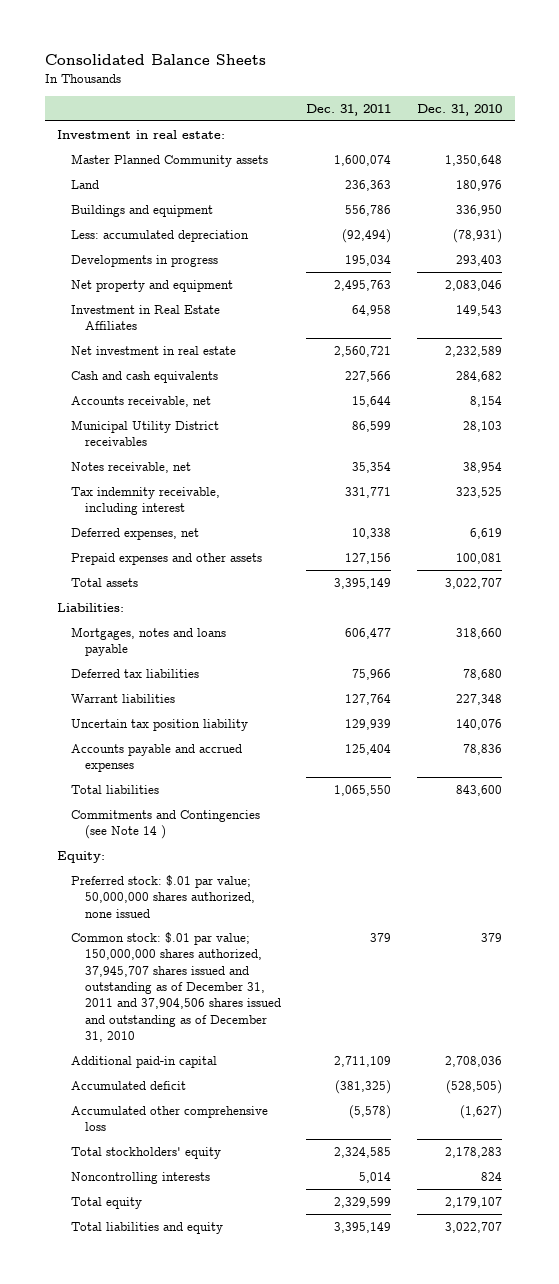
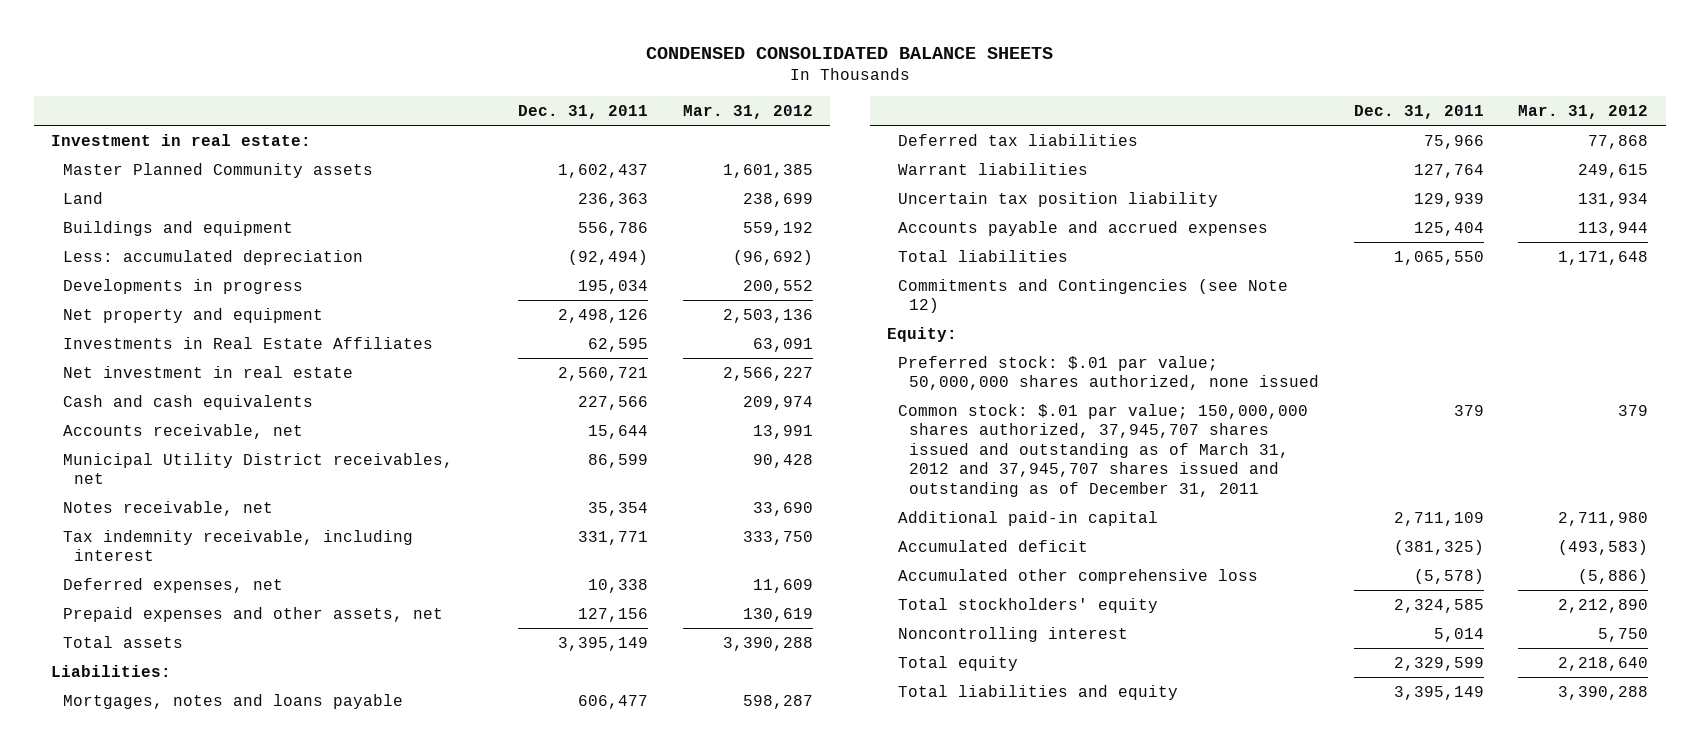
[44,54,266,66] Consolidated Balance Sheets -> [645,46,1053,59] CONDENSED CONSOLIDATED BALANCE SHEETS
[417,104,503,117] Dec. 31, 2010 -> none
none -> [682,104,813,119] Mar. 31, 2012
[334,154,392,166] 1,600,074 -> [558,163,649,178] 1,602,437
[334,279,392,291] 2,495,763 -> [558,308,649,323] 2,498,126
[71,304,221,331] Investment in Real Estate Affiliates -> [62,336,433,349] Investments in Real Estate Affiliates
[352,304,392,316] 64,958 -> [588,337,649,352] 62,595
[71,419,220,447] Municipal Utility District receivables -> [62,452,453,485] Municipal Utility District receivables, net
[71,552,263,565] Prepaid expenses and other assets -> [62,606,443,622] Prepaid expenses and other assets, net
[71,809,261,840] Commitments and Contingencies (see Note 14 ) -> [898,278,1289,314] Commitments and Contingencies (see Note 12)
[71,931,281,1043] Common stock: $.01 par value; 150,000,000 shares authorized, 37,945,707 shares issued and outstanding as of December 31, 2011 and 37,904,506 shares issued and outstanding as of December 31, 2010 -> [898,403,1309,497] Common stock: $.01 par value; 150,000,000 shares authorized, 37,945,707 shares issued and outstanding as of March 31, 2012 and 37,945,707 shares issued and outstanding as of December 31, 2011
[71,1171,211,1184] Noncontrolling interests -> [898,626,1129,642] Noncontrolling interest

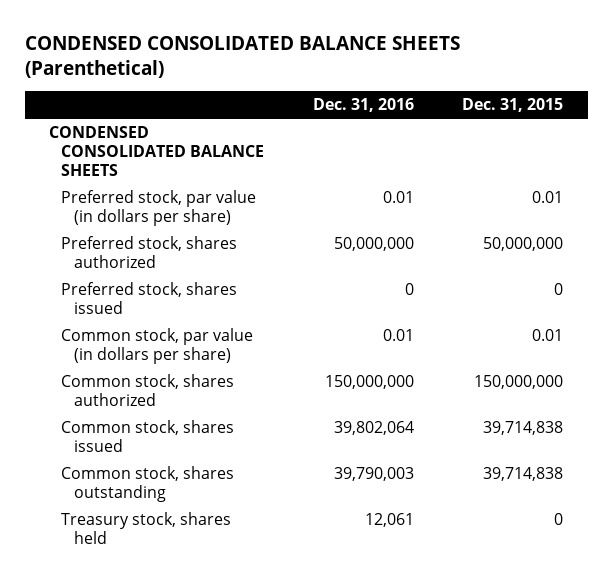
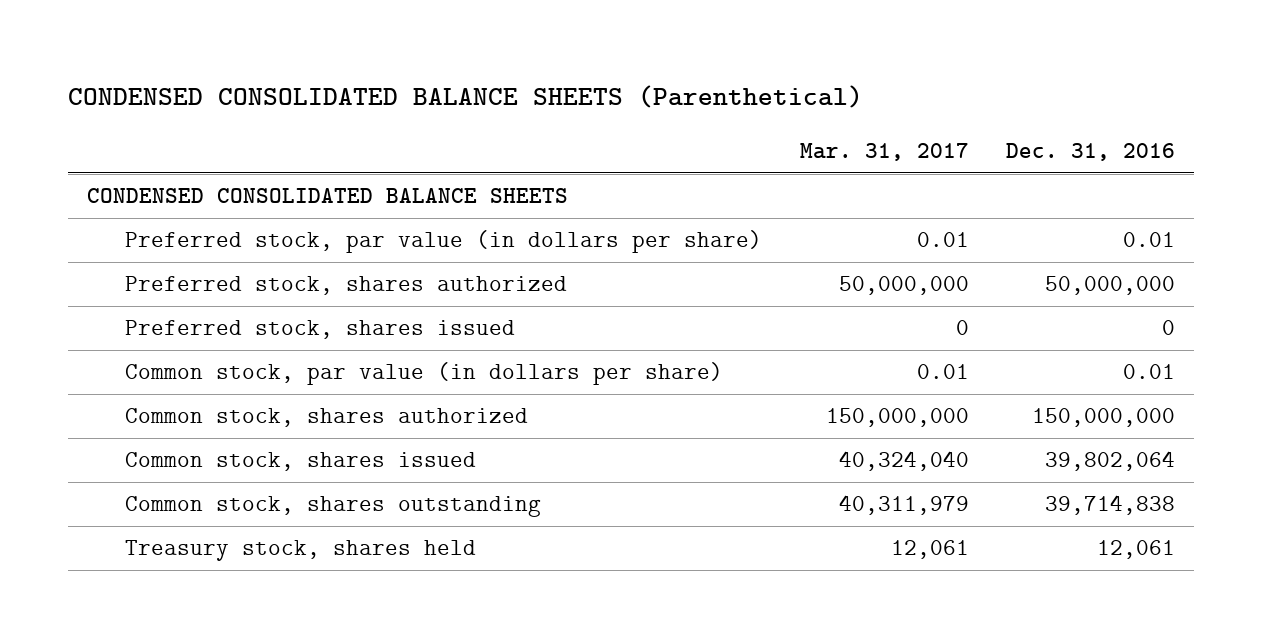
[462,98,564,113] Dec. 31, 2015 -> none
none -> [799,143,969,162] Mar. 31, 2017
[333,467,414,482] 39,790,003 -> [1045,495,1176,516] 39,714,838

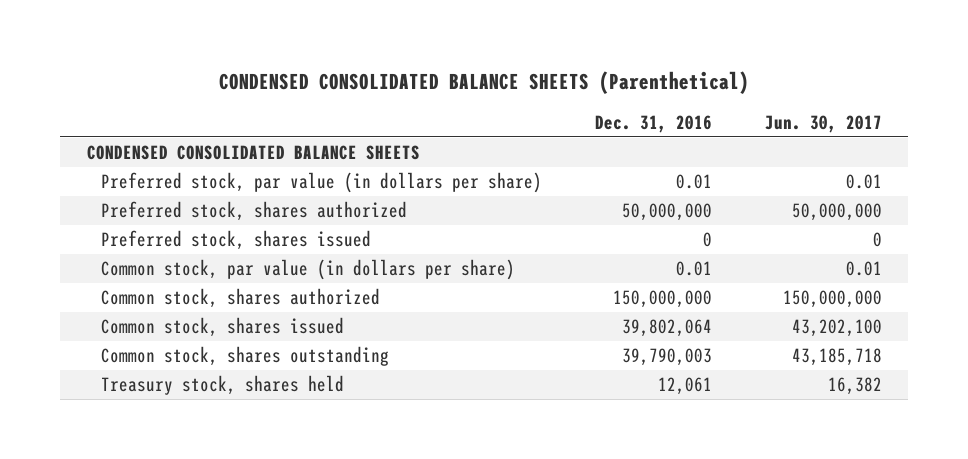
[799,143,969,162] Mar. 31, 2017 -> none
none -> [764,115,882,134] Jun. 30, 2017
[1045,495,1176,516] 39,714,838 -> [621,347,712,366] 39,790,003

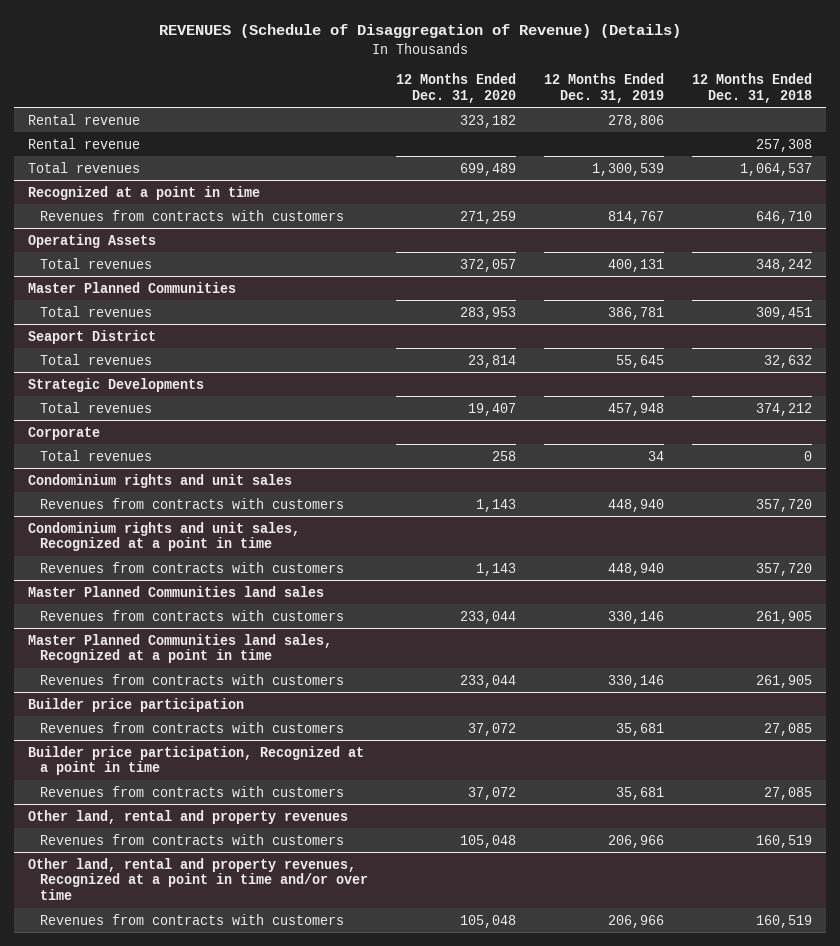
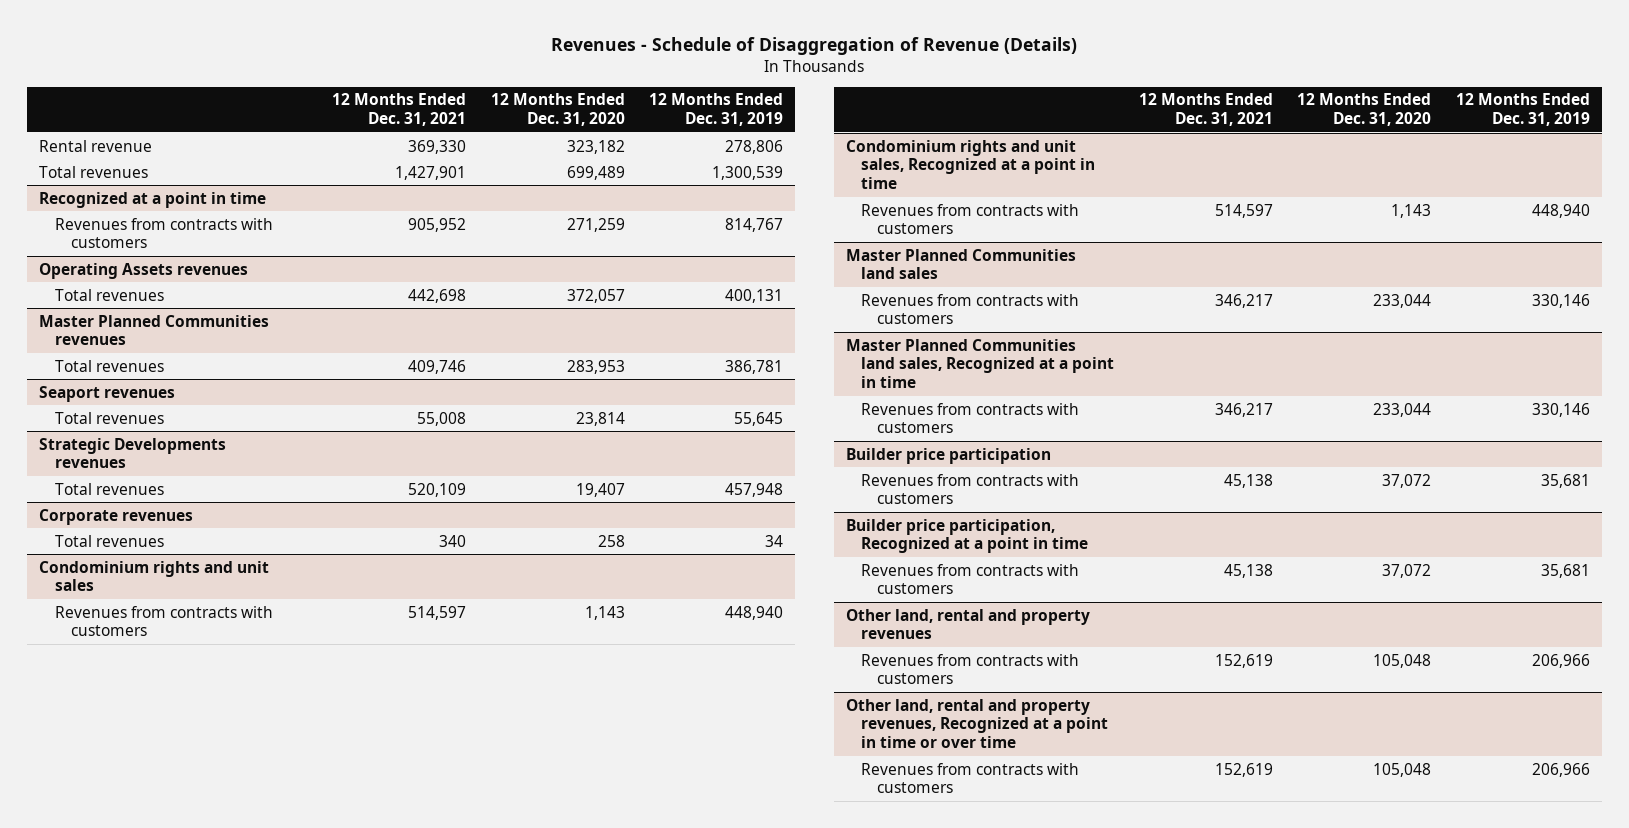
[158,24,681,39] REVENUES (Schedule of Disaggregation of Revenue) (Details) -> [551,36,1078,55] Revenues - Schedule of Disaggregation of Revenue (Details)
[691,73,812,103] 12 Months Ended Dec. 31, 2018 -> none
none -> [332,93,467,127] 12 Months Ended Dec. 31, 2021
[28,137,141,149] Rental revenue -> none
[28,233,157,248] Operating Assets -> [39,262,249,279] Operating Assets revenues
[28,281,237,293] Master Planned Communities -> [39,314,270,346] Master Planned Communities revenues
[28,329,157,344] Seaport District -> [39,385,176,402] Seaport revenues
[28,377,205,392] Strategic Developments -> [39,437,227,469] Strategic Developments revenues
[28,426,101,440] Corporate -> [39,508,194,525] Corporate revenues
[28,857,369,901] Other land, rental and property revenues, Recognized at a point in time and/or over time -> [845,698,1109,749] Other land, rental and property revenues, Recognized at a point in time or over time

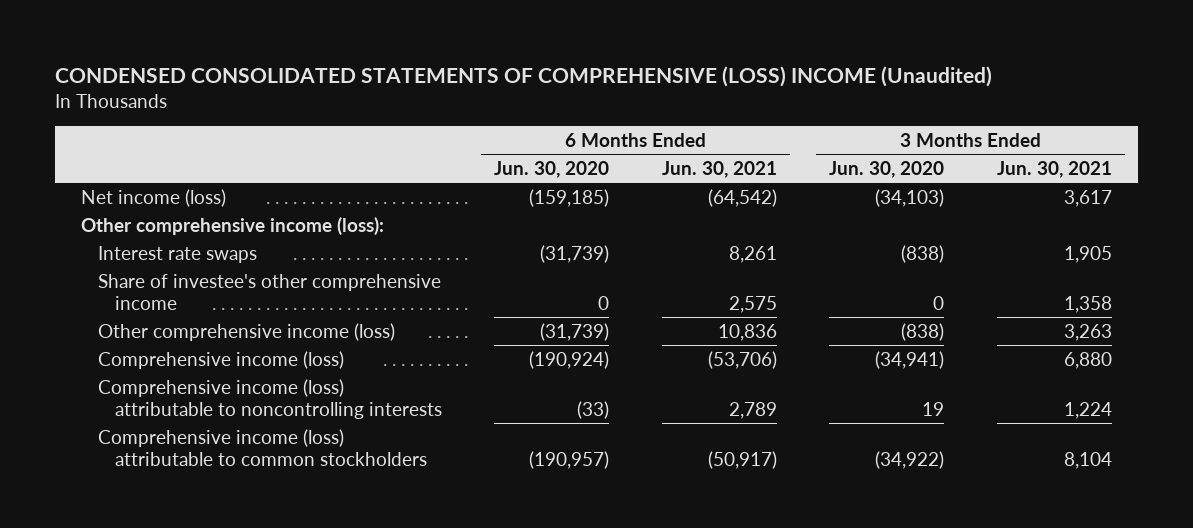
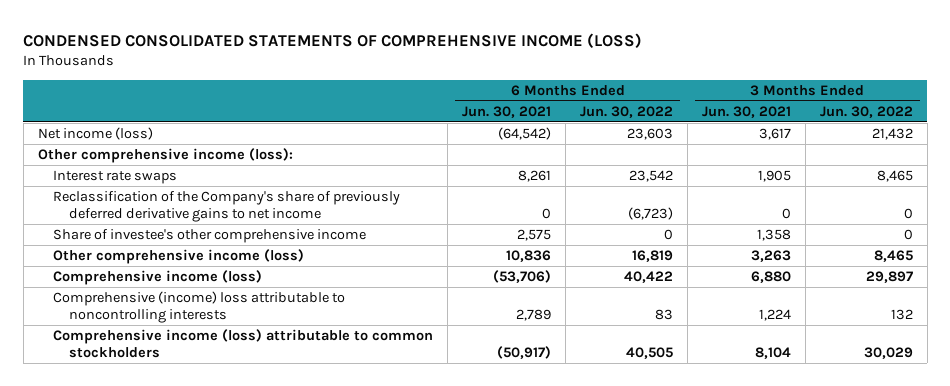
[54,66,992,88] CONDENSED CONSOLIDATED STATEMENTS OF COMPREHENSIVE (LOSS) INCOME (Unaudited) -> [23,32,643,48] CONDENSED CONSOLIDATED STATEMENTS OF COMPREHENSIVE INCOME (LOSS)
[494,160,610,178] Jun. 30, 2020 -> none
[829,160,945,178] Jun. 30, 2020 -> none
none -> [579,105,673,118] Jun. 30, 2022
none -> [819,105,913,118] Jun. 30, 2022
none -> [53,191,401,223] Reclassification of the Company's share of previously deferred derivative gains to net income
[97,378,442,419] Comprehensive income (loss) attributable to noncontrolling interests -> [53,291,346,324] Comprehensive (income) loss attributable to noncontrolling interests

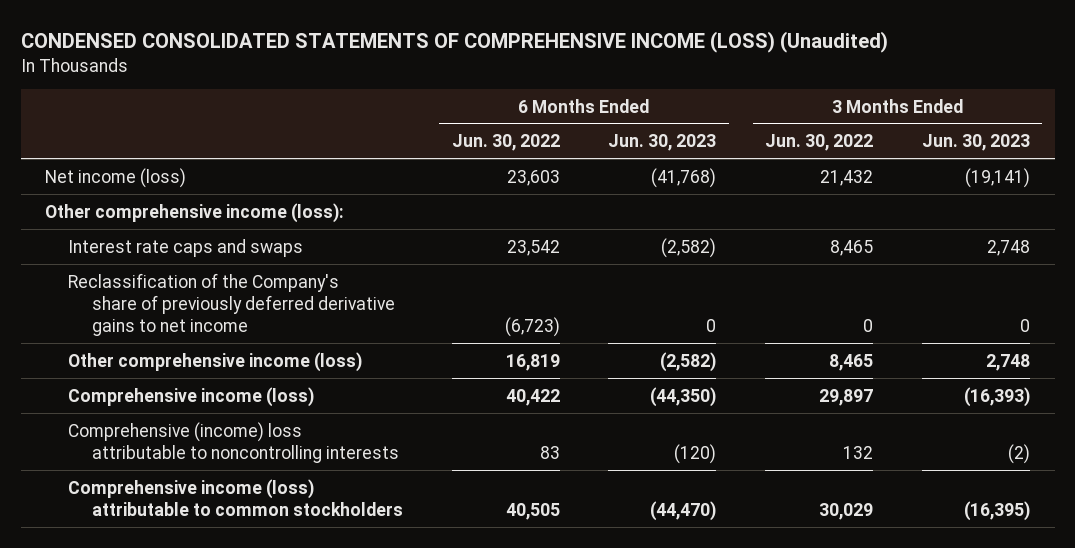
[23,32,643,48] CONDENSED CONSOLIDATED STATEMENTS OF COMPREHENSIVE INCOME (LOSS) -> [20,30,888,53] CONDENSED CONSOLIDATED STATEMENTS OF COMPREHENSIVE INCOME (LOSS) (Unaudited)
[462,105,552,118] Jun. 30, 2021 -> none
[701,105,791,118] Jun. 30, 2021 -> none
none -> [608,134,717,152] Jun. 30, 2023
none -> [922,134,1031,152] Jun. 30, 2023
[53,170,178,185] Interest rate swaps -> [68,238,304,257] Interest rate caps and swaps
[53,229,367,244] Share of investee's other comprehensive income -> none

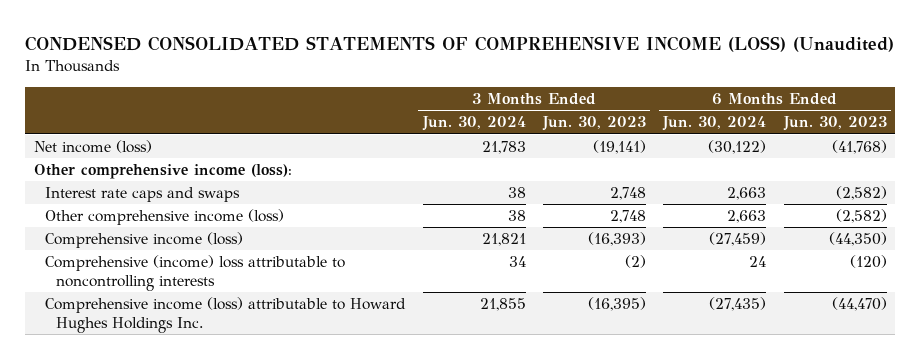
[451,134,560,152] Jun. 30, 2022 -> none
[765,134,874,152] Jun. 30, 2022 -> none
none -> [421,116,526,132] Jun. 30, 2024
none -> [662,116,767,132] Jun. 30, 2024
[68,272,395,336] Reclassification of the Company's share of previously deferred derivative gains to net income -> none
[68,478,403,516] Comprehensive income (loss) attributable to common stockholders -> [45,297,407,333] Comprehensive income (loss) attributable to Howard Hughes Holdings Inc.

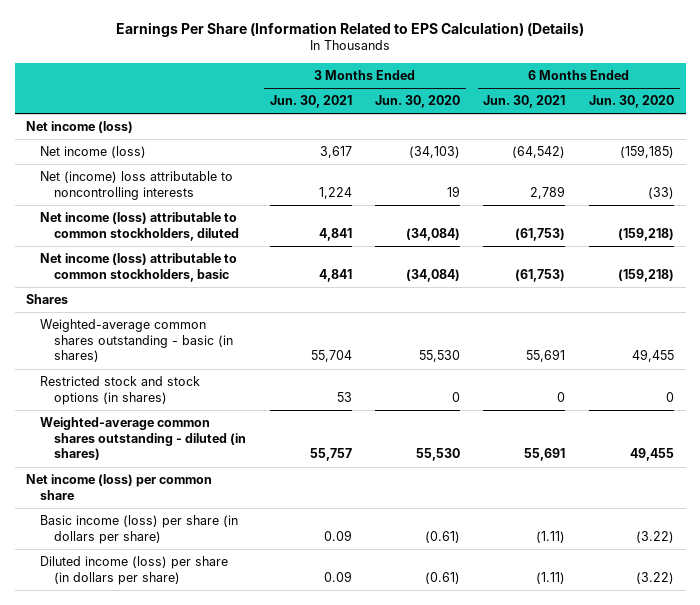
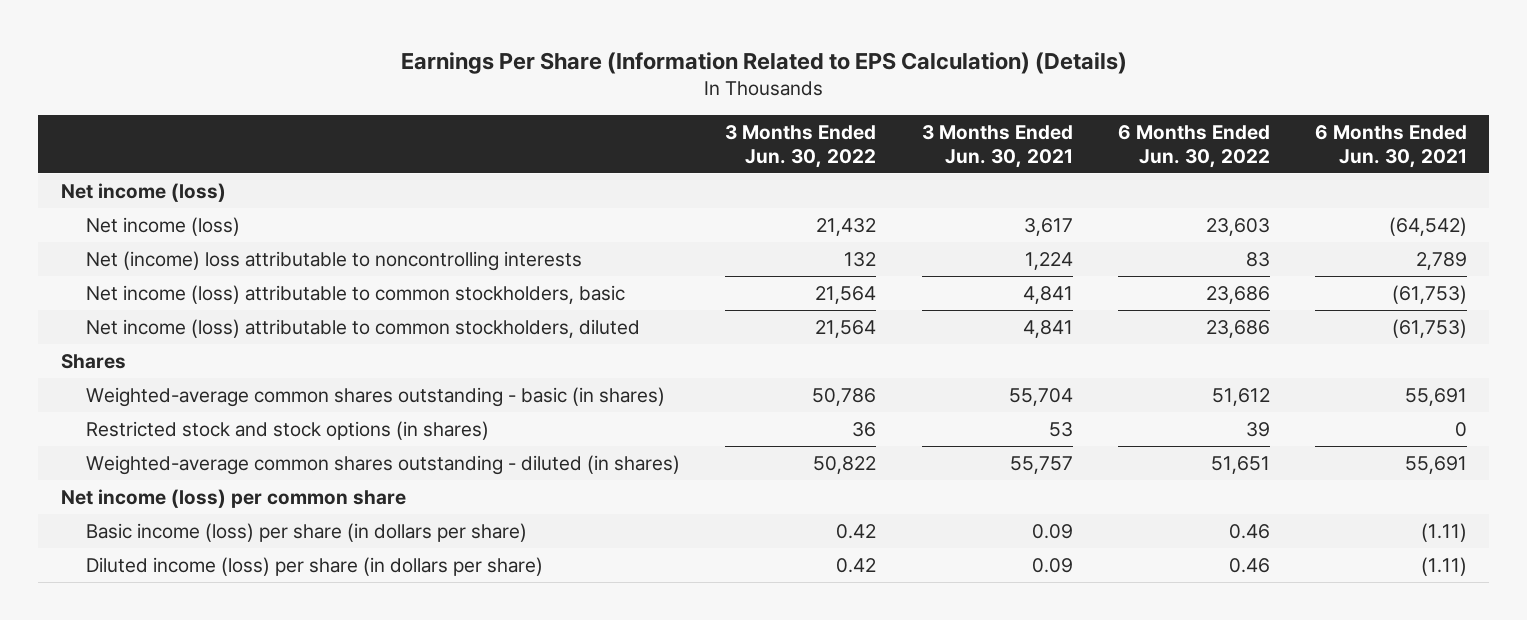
[374,95,460,109] Jun. 30, 2020 -> none
[588,95,674,109] Jun. 30, 2020 -> none
none -> [725,124,877,168] 3 Months Ended Jun. 30, 2022
none -> [1117,124,1270,168] 6 Months Ended Jun. 30, 2022
[40,212,240,241] Net income (loss) attributable to common stockholders, diluted -> [86,319,641,339] Net income (loss) attributable to common stockholders, diluted

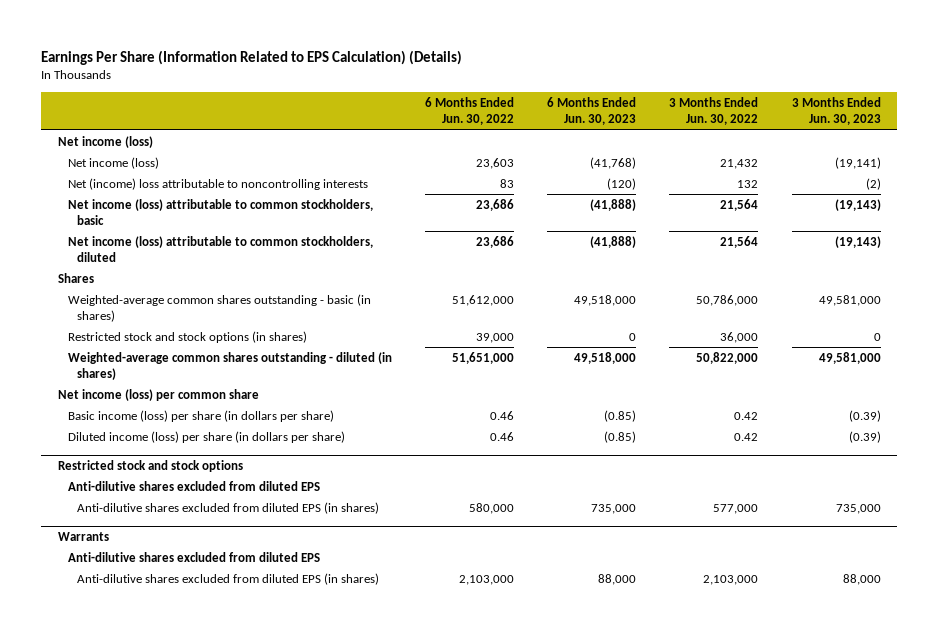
[921,124,1073,168] 3 Months Ended Jun. 30, 2021 -> none
[1314,124,1467,168] 6 Months Ended Jun. 30, 2021 -> none
none -> [547,97,637,126] 6 Months Ended Jun. 30, 2023
none -> [791,97,881,126] 3 Months Ended Jun. 30, 2023
[812,388,877,407] 50,786 -> [696,294,759,306] 50,786,000
[1211,388,1270,407] 51,612 -> [451,294,514,306] 51,612,000
[852,422,877,438] 36 -> [720,331,759,343] 36,000
[1245,422,1270,438] 39 -> [475,332,514,343] 39,000
[813,456,877,475] 50,822 -> [696,351,759,364] 50,822,000
[1210,456,1270,475] 51,651 -> [451,351,514,364] 51,651,000
none -> [58,459,244,472] Restricted stock and stock options
none -> [67,480,320,491] Anti-dilutive shares excluded from diluted EPS
none -> [77,501,380,514] Anti-dilutive shares excluded from diluted EPS (in shares)
none -> [58,531,110,541] Warrants
none -> [67,551,320,562] Anti-dilutive shares excluded from diluted EPS
none -> [77,572,380,585] Anti-dilutive shares excluded from diluted EPS (in shares)

